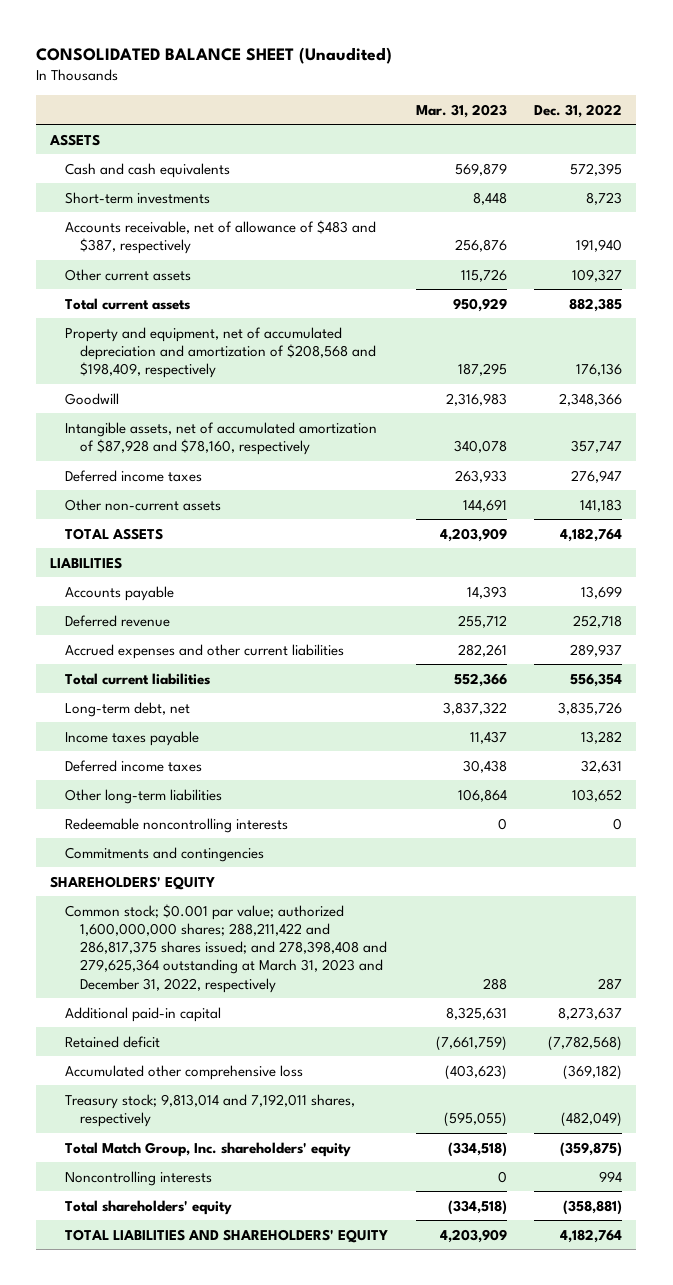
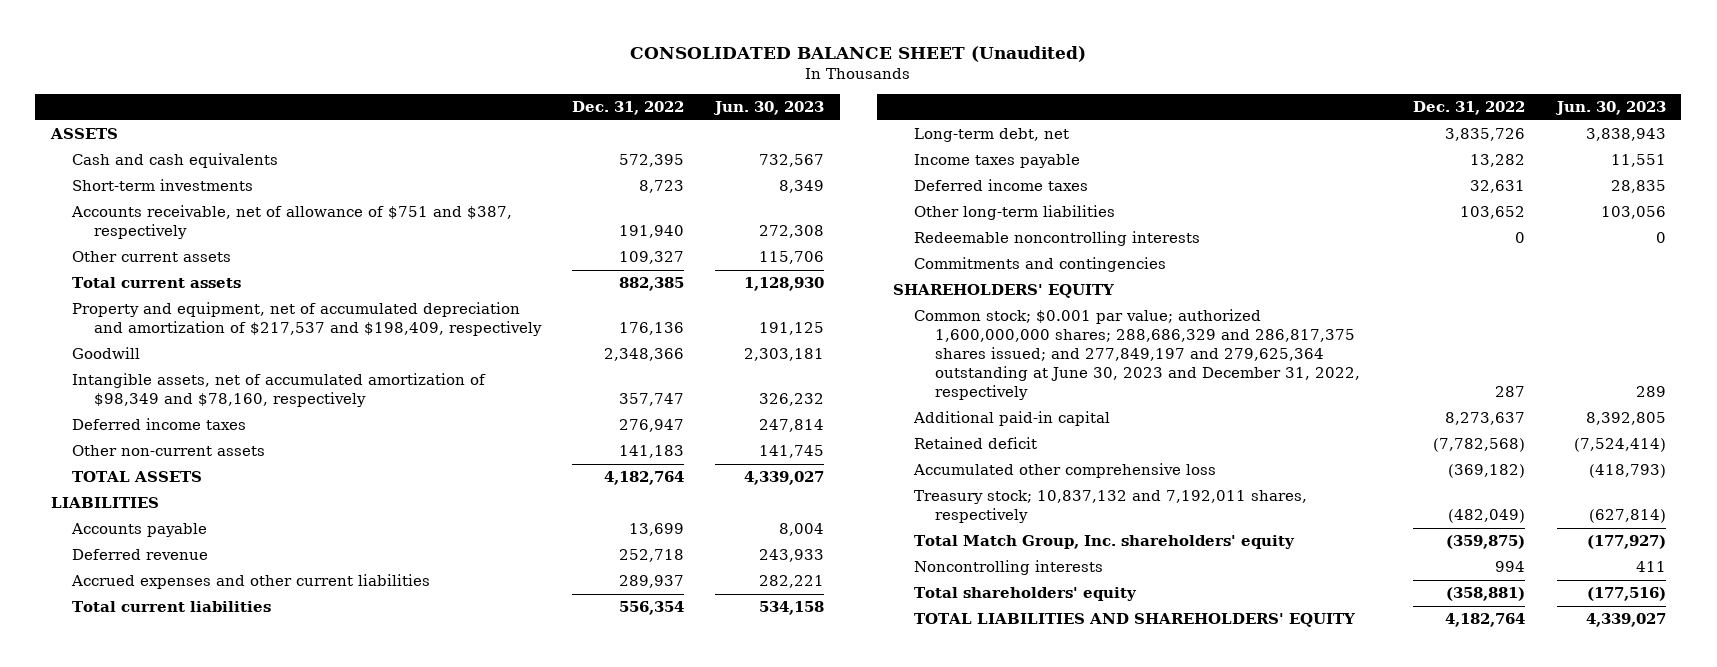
[415,103,507,118] Mar. 31, 2023 -> none
none -> [712,101,824,116] Jun. 30, 2023
[65,219,377,254] Accounts receivable, net of allowance of $483 and $387, respectively -> [71,205,513,240] Accounts receivable, net of allowance of $751 and $387, respectively
[65,326,377,379] Property and equipment, net of accumulated depreciation and amortization of $208,568 and $198,409, respectively -> [72,302,542,337] Property and equipment, net of accumulated depreciation and amortization of $217,537 and $198,409, respectively
[65,421,378,455] Intangible assets, net of accumulated amortization of $87,928 and $78,160, respectively -> [72,373,487,408] Intangible assets, net of accumulated amortization of $98,349 and $78,160, respectively
[65,903,388,993] Common stock; $0.001 par value; authorized 1,600,000,000 shares; 288,211,422 and 286,817,375 shares issued; and 278,398,408 and 279,625,364 outstanding at March 31, 2023 and December 31, 2022, respectively -> [913,309,1361,401] Common stock; $0.001 par value; authorized 1,600,000,000 shares; 288,686,329 and 286,817,375 shares issued; and 277,849,197 and 279,625,364 outstanding at June 30, 2023 and December 31, 2022, respectively
[65,1093,356,1127] Treasury stock; 9,813,014 and 7,192,011 shares, respectively -> [913,490,1307,524] Treasury stock; 10,837,132 and 7,192,011 shares, respectively

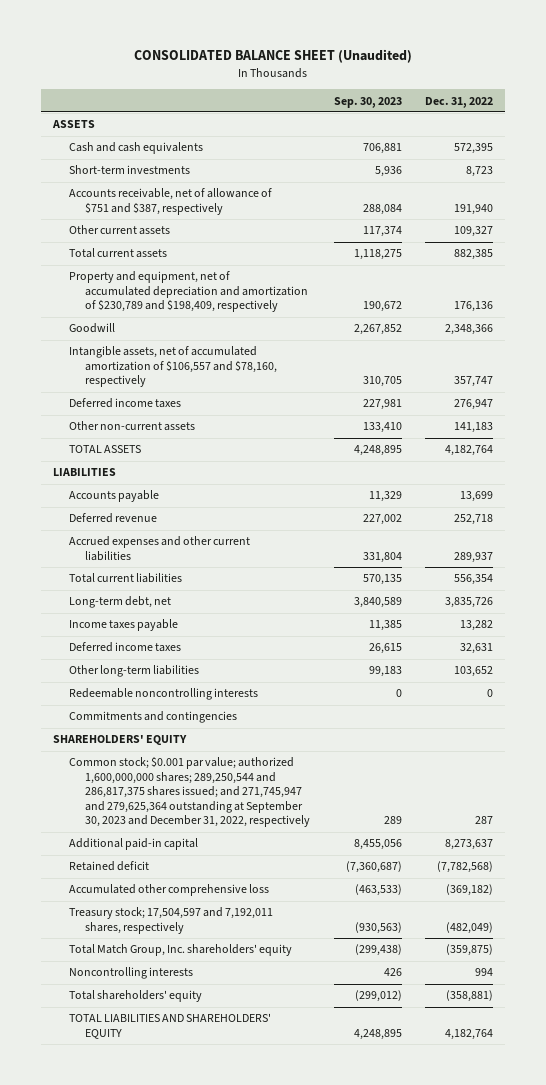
[712,101,824,116] Jun. 30, 2023 -> none
none -> [333,96,402,108] Sep. 30, 2023
[72,302,542,337] Property and equipment, net of accumulated depreciation and amortization of $217,537 and $198,409, respectively -> [69,271,309,313] Property and equipment, net of accumulated depreciation and amortization of $230,789 and $198,409, respectively
[72,373,487,408] Intangible assets, net of accumulated amortization of $98,349 and $78,160, respectively -> [69,346,278,388] Intangible assets, net of accumulated amortization of $106,557 and $78,160, respectively
[913,309,1361,401] Common stock; $0.001 par value; authorized 1,600,000,000 shares; 288,686,329 and 286,817,375 shares issued; and 277,849,197 and 279,625,364 outstanding at June 30, 2023 and December 31, 2022, respectively -> [69,757,311,828] Common stock; $0.001 par value; authorized 1,600,000,000 shares; 289,250,544 and 286,817,375 shares issued; and 271,745,947 and 279,625,364 outstanding at September 30, 2023 and December 31, 2022, respectively
[913,490,1307,524] Treasury stock; 10,837,132 and 7,192,011 shares, respectively -> [69,907,274,934] Treasury stock; 17,504,597 and 7,192,011 shares, respectively

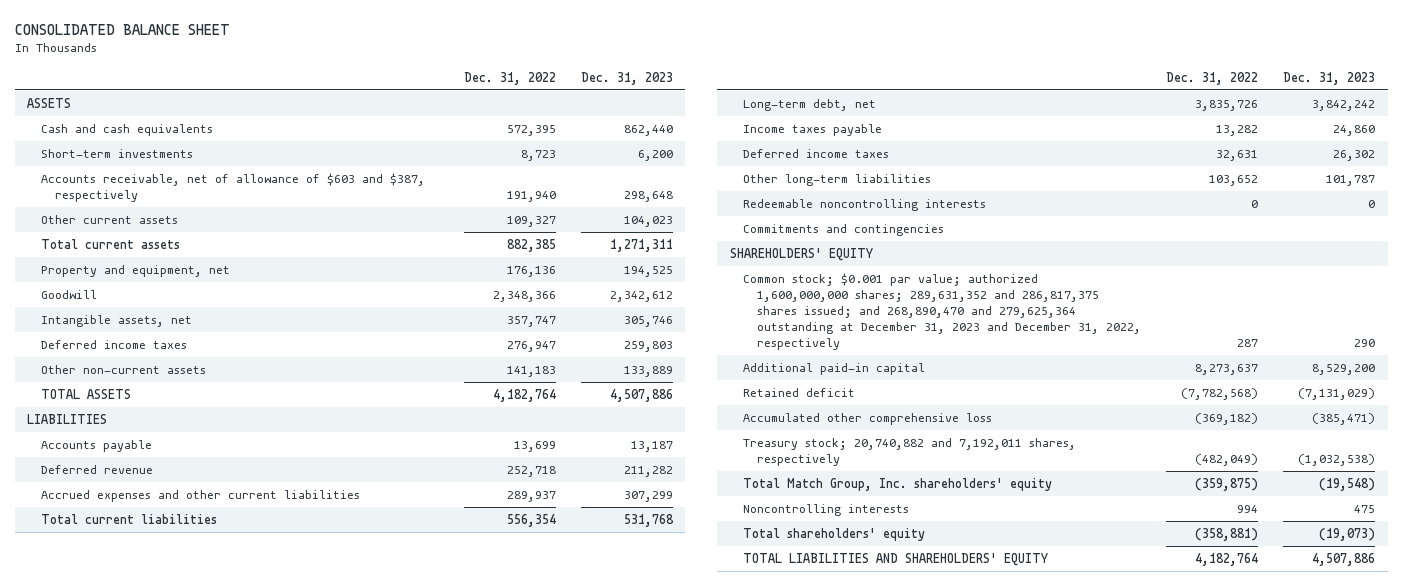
[134,49,413,64] CONSOLIDATED BALANCE SHEET (Unaudited) -> [14,23,230,35] CONSOLIDATED BALANCE SHEET
[333,96,402,108] Sep. 30, 2023 -> none
none -> [580,71,673,85] Dec. 31, 2023
[69,188,273,215] Accounts receivable, net of allowance of $751 and $387, respectively -> [41,173,426,203] Accounts receivable, net of allowance of $603 and $387, respectively
[69,271,309,313] Property and equipment, net of accumulated depreciation and amortization of $230,789 and $198,409, respectively -> [41,265,231,278] Property and equipment, net
[69,346,278,388] Intangible assets, net of accumulated amortization of $106,557 and $78,160, respectively -> [41,315,193,328] Intangible assets, net
[69,757,311,828] Common stock; $0.001 par value; authorized 1,600,000,000 shares; 289,250,544 and 286,817,375 shares issued; and 271,745,947 and 279,625,364 outstanding at September 30, 2023 and December 31, 2022, respectively -> [743,273,1142,351] Common stock; $0.001 par value; authorized 1,600,000,000 shares; 289,631,352 and 286,817,375 shares issued; and 268,890,470 and 279,625,364 outstanding at December 31, 2023 and December 31, 2022, respectively
[69,907,274,934] Treasury stock; 17,504,597 and 7,192,011 shares, respectively -> [743,438,1077,467] Treasury stock; 20,740,882 and 7,192,011 shares, respectively

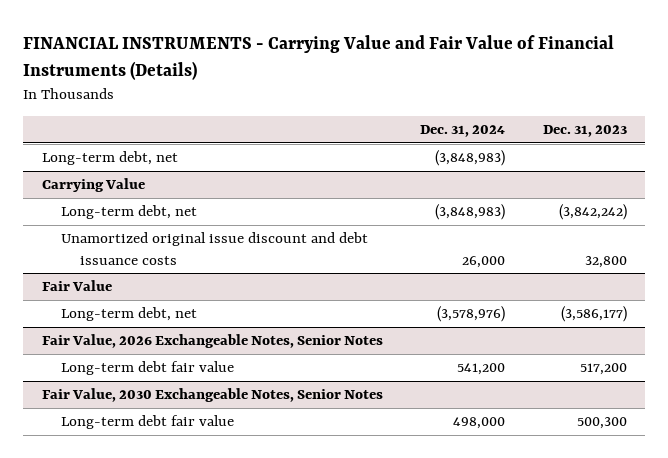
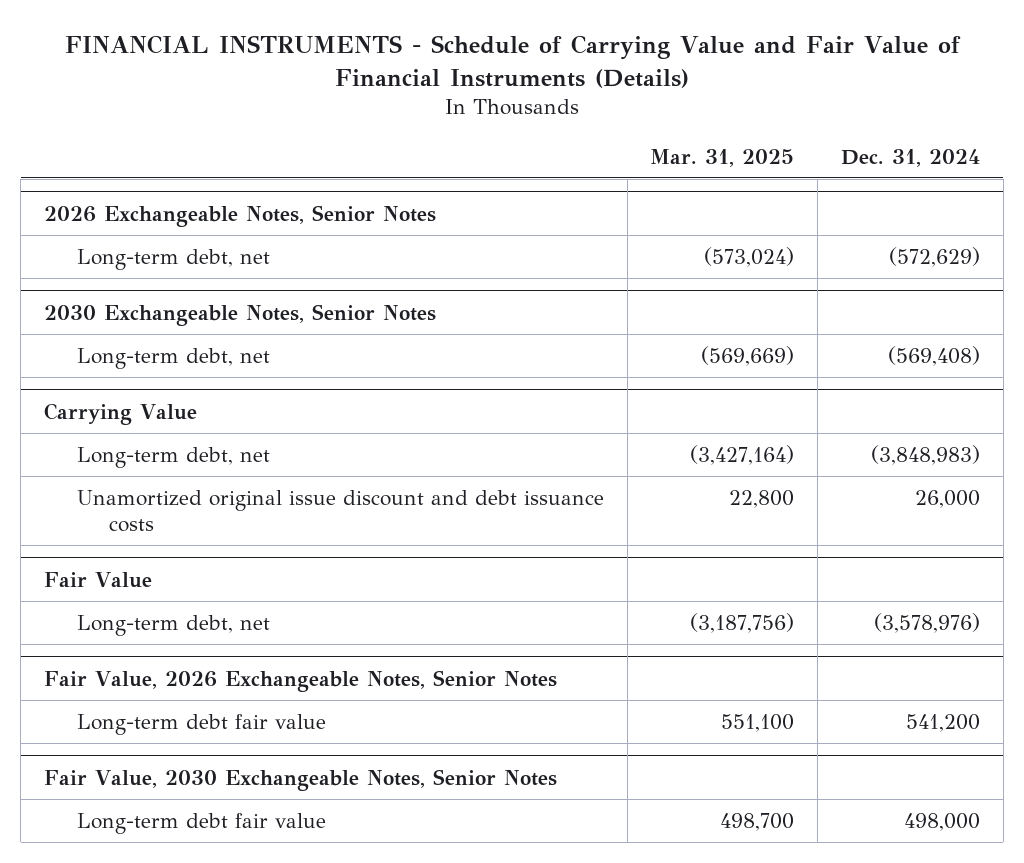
[23,35,615,80] FINANCIAL INSTRUMENTS - Carrying Value and Fair Value of Financial Instruments (Details) -> [65,35,962,88] FINANCIAL INSTRUMENTS - Schedule of Carrying Value and Fair Value of Financial Instruments (Details)
[542,125,627,138] Dec. 31, 2023 -> none
none -> [650,148,795,167] Mar. 31, 2025
none -> [44,204,437,227] 2026 Exchangeable Notes, Senior Notes
[435,150,506,167] (3,848,983) -> [889,246,981,267] (572,629)
none -> [44,303,437,326] 2030 Exchangeable Notes, Senior Notes
none -> [76,347,270,369] Long-term debt, net

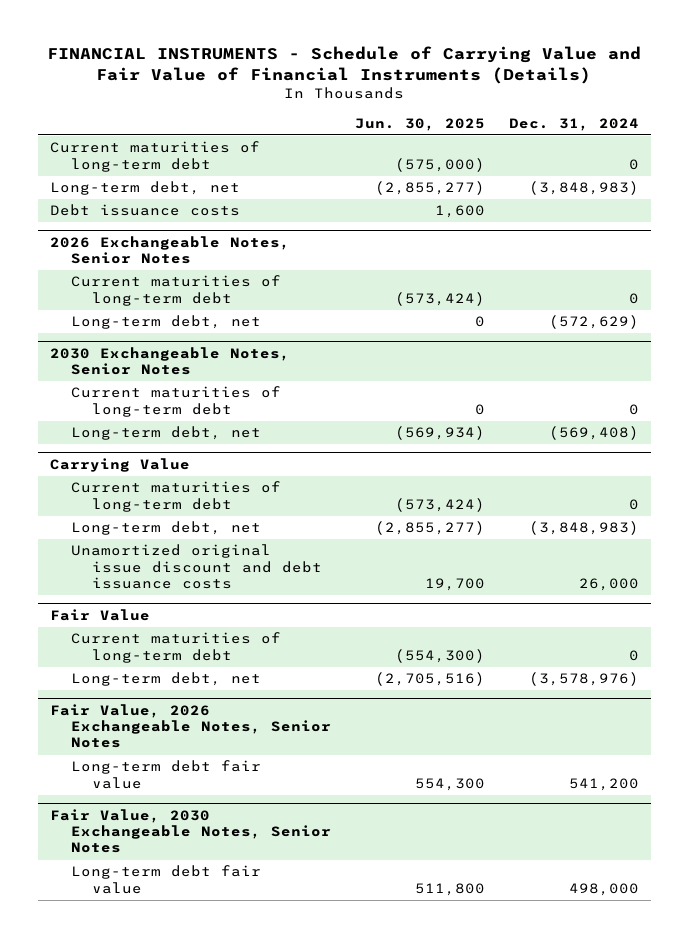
[650,148,795,167] Mar. 31, 2025 -> none
none -> [354,117,485,131] Jun. 30, 2025
none -> [50,141,261,172] Current maturities of long-term debt
none -> [50,181,241,196] Long-term debt, net
none -> [50,204,241,217] Debt issuance costs
none -> [71,275,282,306] Current maturities of long-term debt
none -> [71,386,282,417] Current maturities of long-term debt
none -> [71,481,282,512] Current maturities of long-term debt
none -> [71,632,282,663] Current maturities of long-term debt

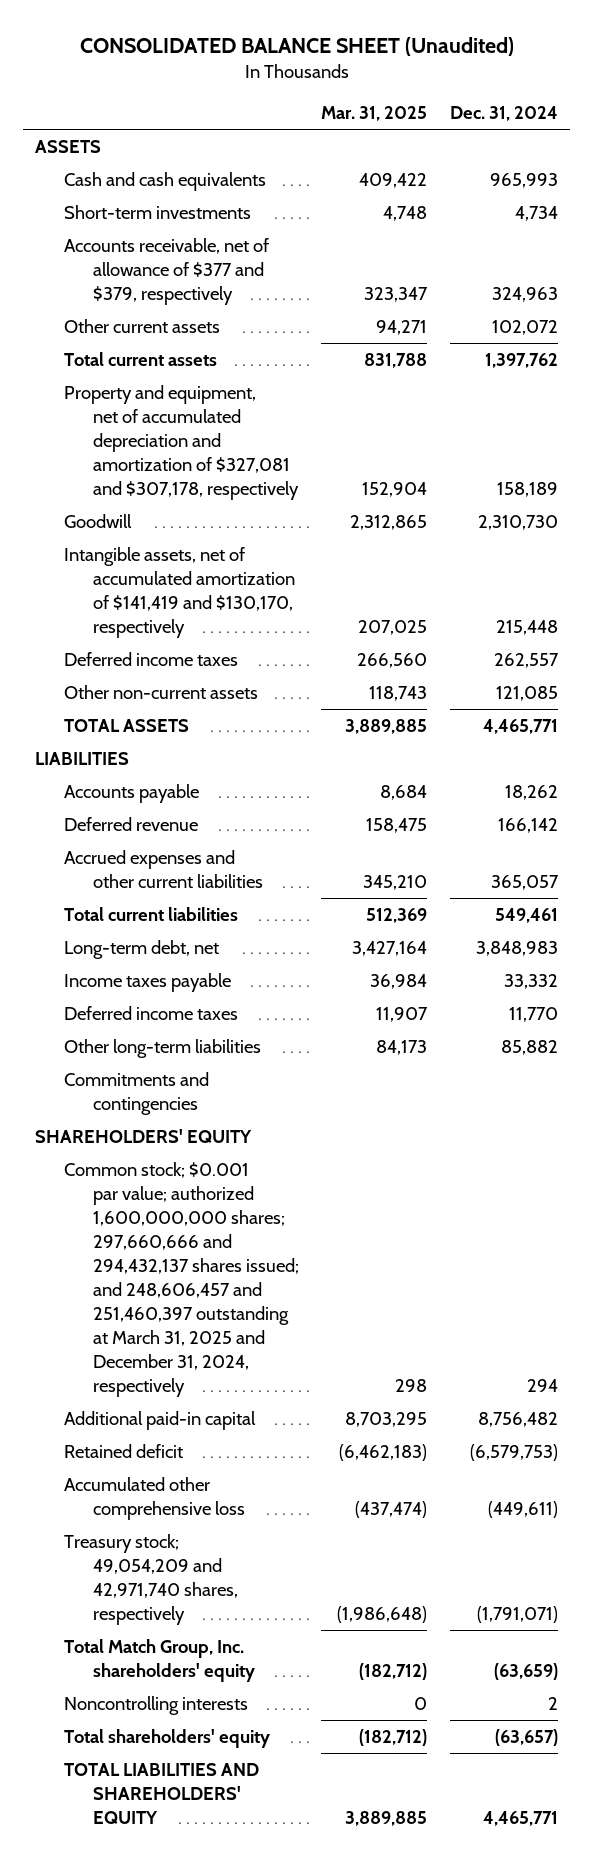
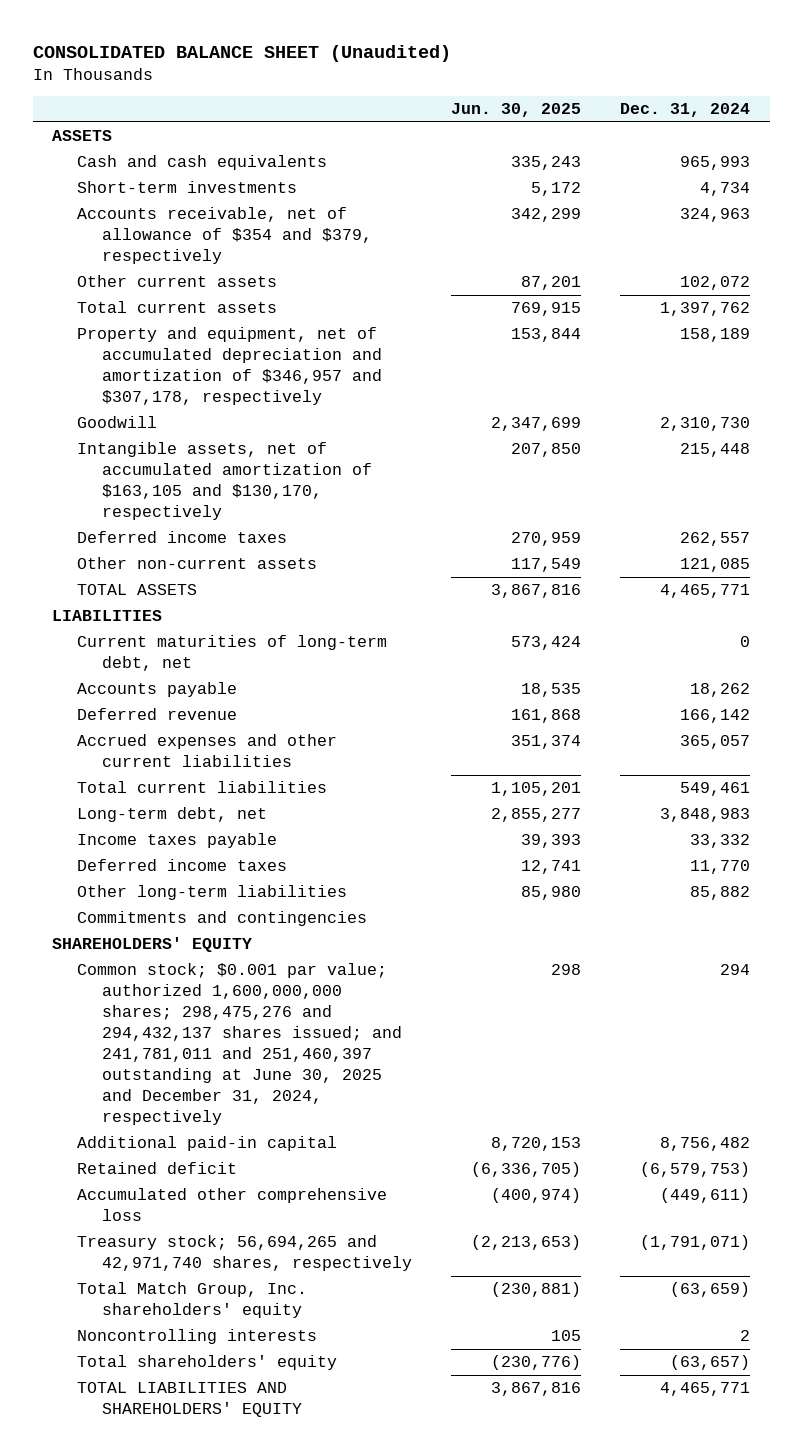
[321,106,428,122] Mar. 31, 2025 -> none
none -> [450,103,581,118] Jun. 30, 2025
[63,238,269,305] Accounts receivable, net of allowance of $377 and $379, respectively -> [76,207,372,265] Accounts receivable, net of allowance of $354 and $379, respectively
[63,385,299,500] Property and equipment, net of accumulated depreciation and amortization of $327,081 and $307,178, respectively -> [76,327,382,406] Property and equipment, net of accumulated depreciation and amortization of $346,957 and $307,178, respectively
[63,547,295,638] Intangible assets, net of accumulated amortization of $141,419 and $130,170, respectively -> [76,442,372,521] Intangible assets, net of accumulated amortization of $163,105 and $130,170, respectively
none -> [76,635,387,672] Current maturities of long-term debt, net
[63,1162,299,1397] Common stock; $0.001 par value; authorized 1,600,000,000 shares; 297,660,666 and 294,432,137 shares issued; and 248,606,457 and 251,460,397 outstanding at March 31, 2025 and December 31, 2024, respectively -> [76,963,402,1126] Common stock; $0.001 par value; authorized 1,600,000,000 shares; 298,475,276 and 294,432,137 shares issued; and 241,781,011 and 251,460,397 outstanding at June 30, 2025 and December 31, 2024, respectively
[63,1534,238,1625] Treasury stock; 49,054,209 and 42,971,740 shares, respectively -> [76,1235,412,1272] Treasury stock; 56,694,265 and 42,971,740 shares, respectively

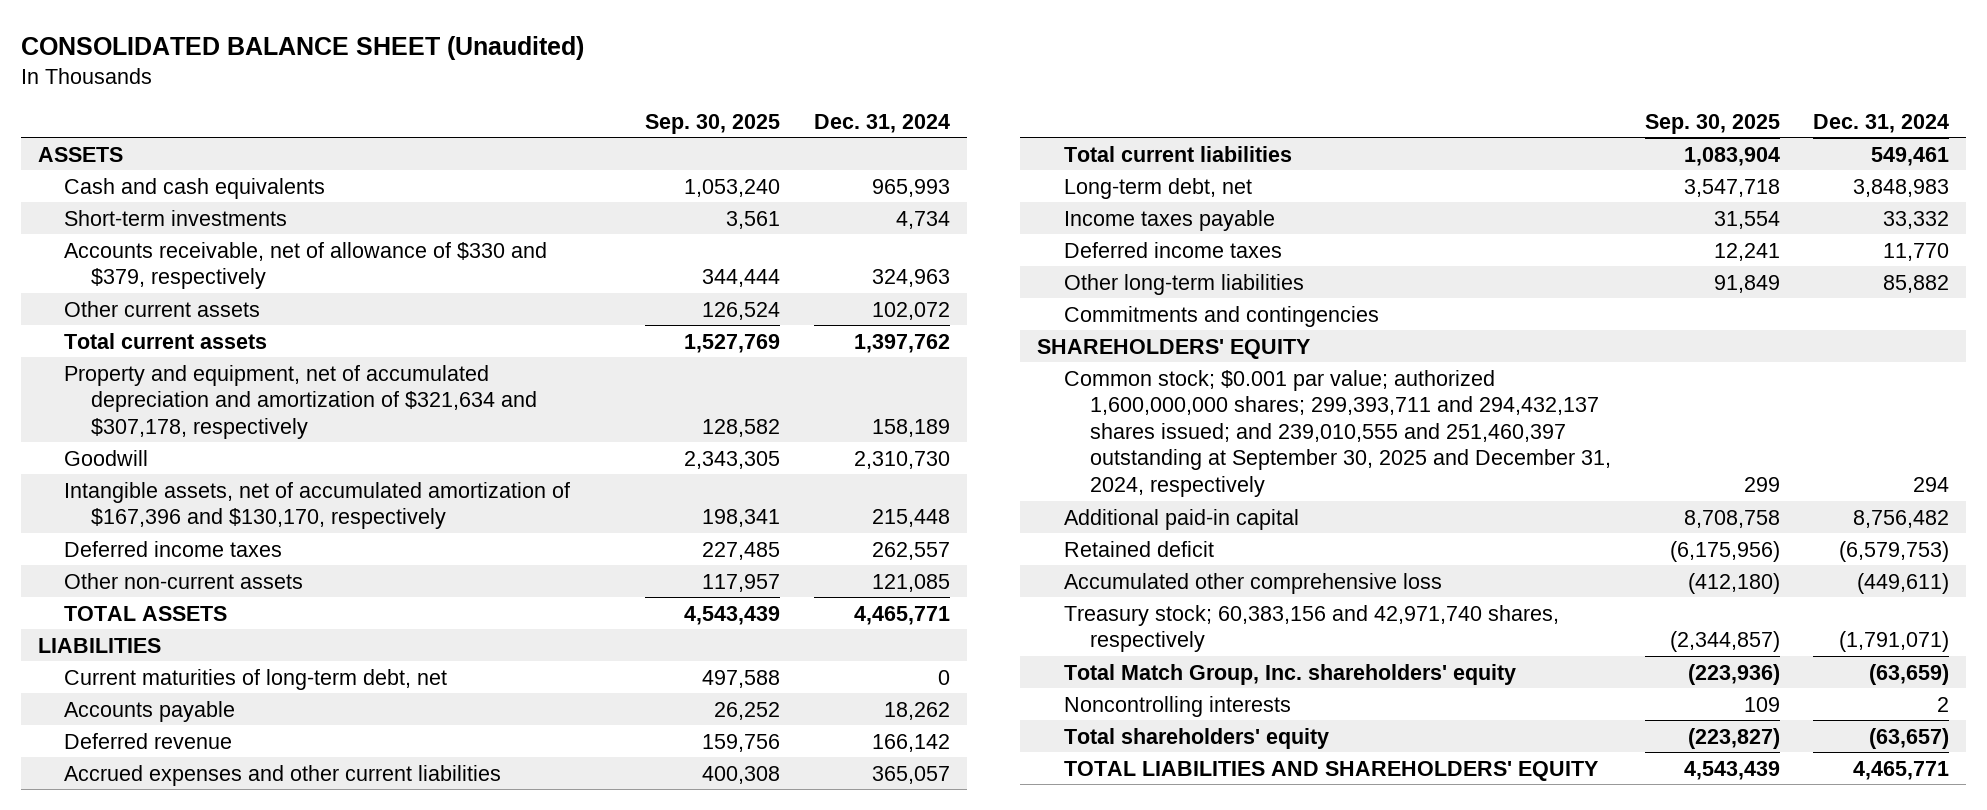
[450,103,581,118] Jun. 30, 2025 -> none
none -> [645,113,781,134] Sep. 30, 2025
[76,207,372,265] Accounts receivable, net of allowance of $354 and $379, respectively -> [64,241,548,290] Accounts receivable, net of allowance of $330 and $379, respectively
[76,327,382,406] Property and equipment, net of accumulated depreciation and amortization of $346,957 and $307,178, respectively -> [64,364,537,439] Property and equipment, net of accumulated depreciation and amortization of $321,634 and $307,178, respectively
[76,442,372,521] Intangible assets, net of accumulated amortization of $163,105 and $130,170, respectively -> [64,481,571,530] Intangible assets, net of accumulated amortization of $167,396 and $130,170, respectively
[76,963,402,1126] Common stock; $0.001 par value; authorized 1,600,000,000 shares; 298,475,276 and 294,432,137 shares issued; and 241,781,011 and 251,460,397 outstanding at June 30, 2025 and December 31, 2024, respectively -> [1063,369,1612,497] Common stock; $0.001 par value; authorized 1,600,000,000 shares; 299,393,711 and 294,432,137 shares issued; and 239,010,555 and 251,460,397 outstanding at September 30, 2025 and December 31, 2024, respectively
[76,1235,412,1272] Treasury stock; 56,694,265 and 42,971,740 shares, respectively -> [1063,604,1559,653] Treasury stock; 60,383,156 and 42,971,740 shares, respectively

